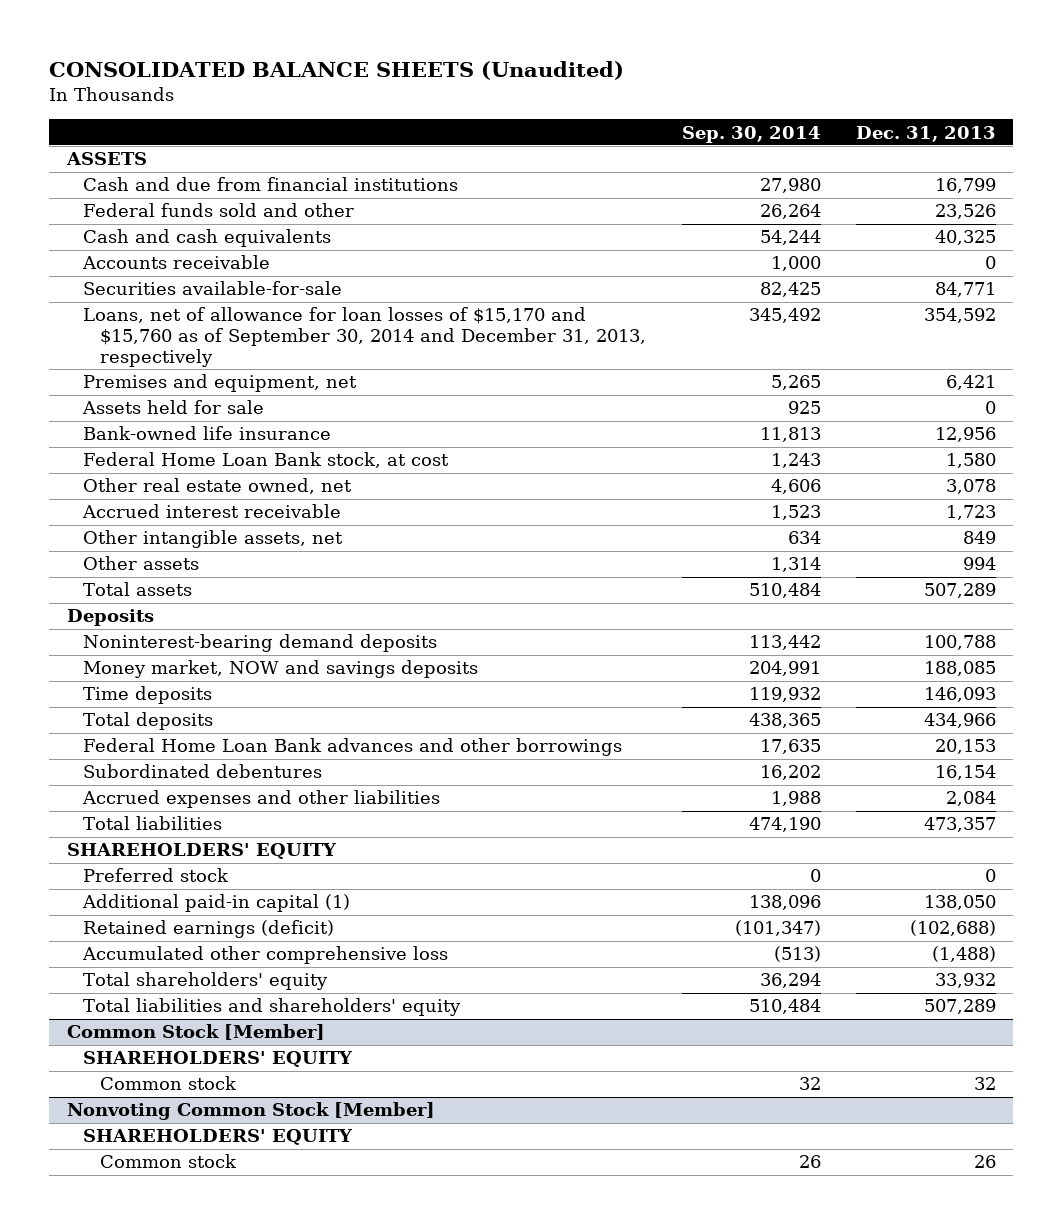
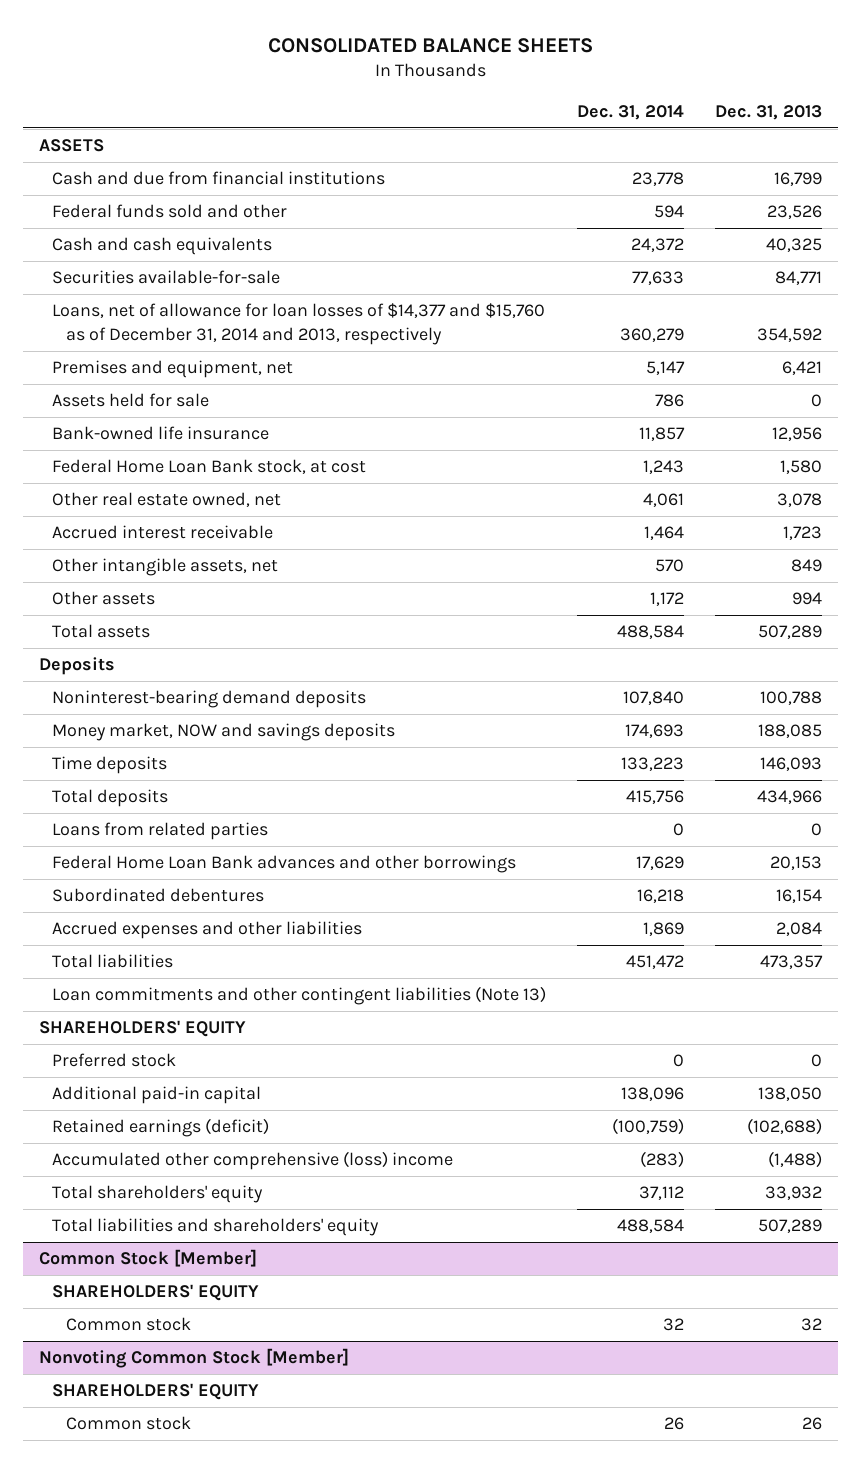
[49,61,625,81] CONSOLIDATED BALANCE SHEETS (Unaudited) -> [267,37,593,53] CONSOLIDATED BALANCE SHEETS
[681,125,821,143] Sep. 30, 2014 -> none
none -> [577,104,685,120] Dec. 31, 2014
[82,255,271,270] Accounts receivable -> none
[83,307,647,368] Loans, net of allowance for loan losses of $15,170 and $15,760 as of September 30, 2014 and December 31, 2013, respectively -> [52,303,546,345] Loans, net of allowance for loan losses of $14,377 and $15,760 as of December 31, 2014 and 2013, respectively
none -> [52,822,269,841] Loans from related parties
none -> [52,986,547,1006] Loan commitments and other contingent liabilities (Note 13)
[82,894,351,913] Additional paid-in capital (1) -> [52,1086,262,1105] Additional paid-in capital
[82,946,449,965] Accumulated other comprehensive loss -> [52,1151,454,1171] Accumulated other comprehensive (loss) income

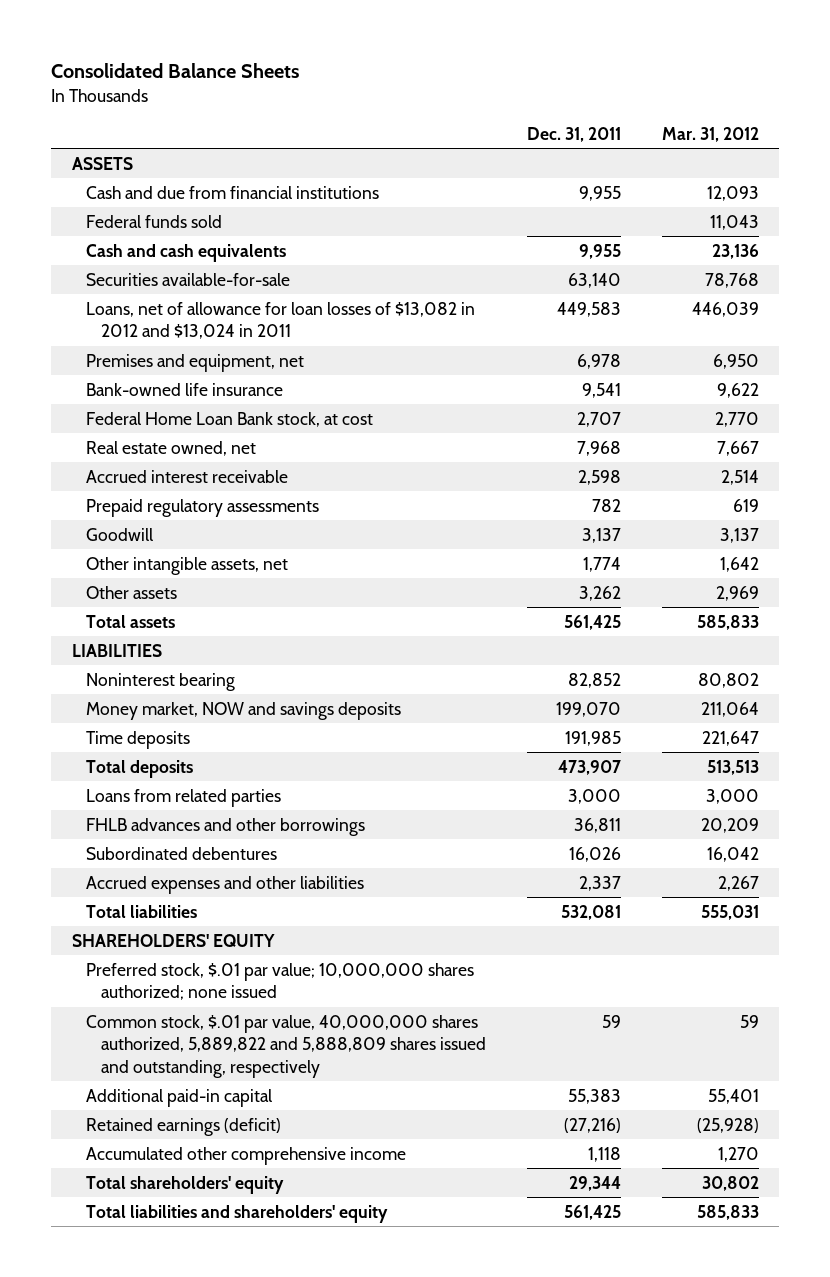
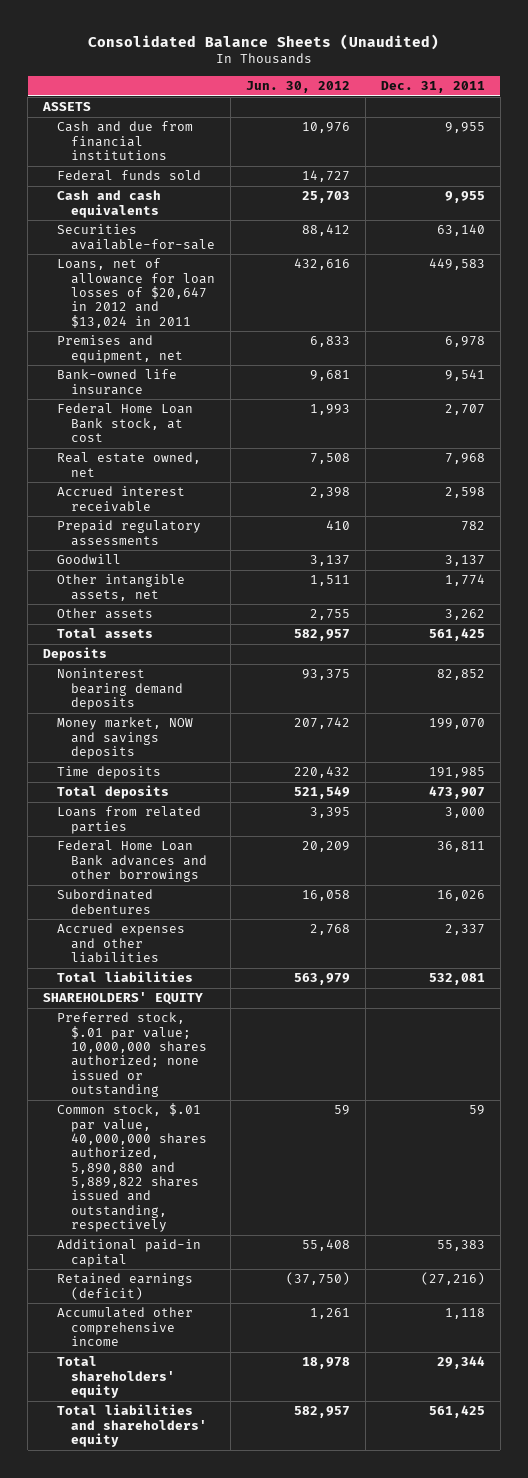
[51,63,300,79] Consolidated Balance Sheets -> [88,33,440,50] Consolidated Balance Sheets (Unaudited)
[661,126,759,142] Mar. 31, 2012 -> none
none -> [245,81,350,94] Jun. 30, 2012
[86,301,476,340] Loans, net of allowance for loan losses of $13,082 in 2012 and $13,024 in 2011 -> [57,258,215,328] Loans, net of allowance for loan losses of $20,647 in 2012 and $13,024 in 2011
[71,643,162,657] LIABILITIES -> none
none -> [43,647,108,662] Deposits
[86,672,236,691] Noninterest bearing -> [57,668,183,711] Noninterest bearing demand deposits
[86,817,366,836] FHLB advances and other borrowings -> [57,840,207,883] Federal Home Loan Bank advances and other borrowings
[86,962,475,1001] Preferred stock, $.01 par value; 10,000,000 shares authorized; none issued -> [57,1012,207,1098] Preferred stock, $.01 par value; 10,000,000 shares authorized; none issued or outstanding
[86,1014,486,1078] Common stock, $.01 par value, 40,000,000 shares authorized, 5,889,822 and 5,888,809 shares issued and outstanding, respectively -> [57,1103,207,1233] Common stock, $.01 par value, 40,000,000 shares authorized, 5,890,880 and 5,889,822 shares issued and outstanding, respectively

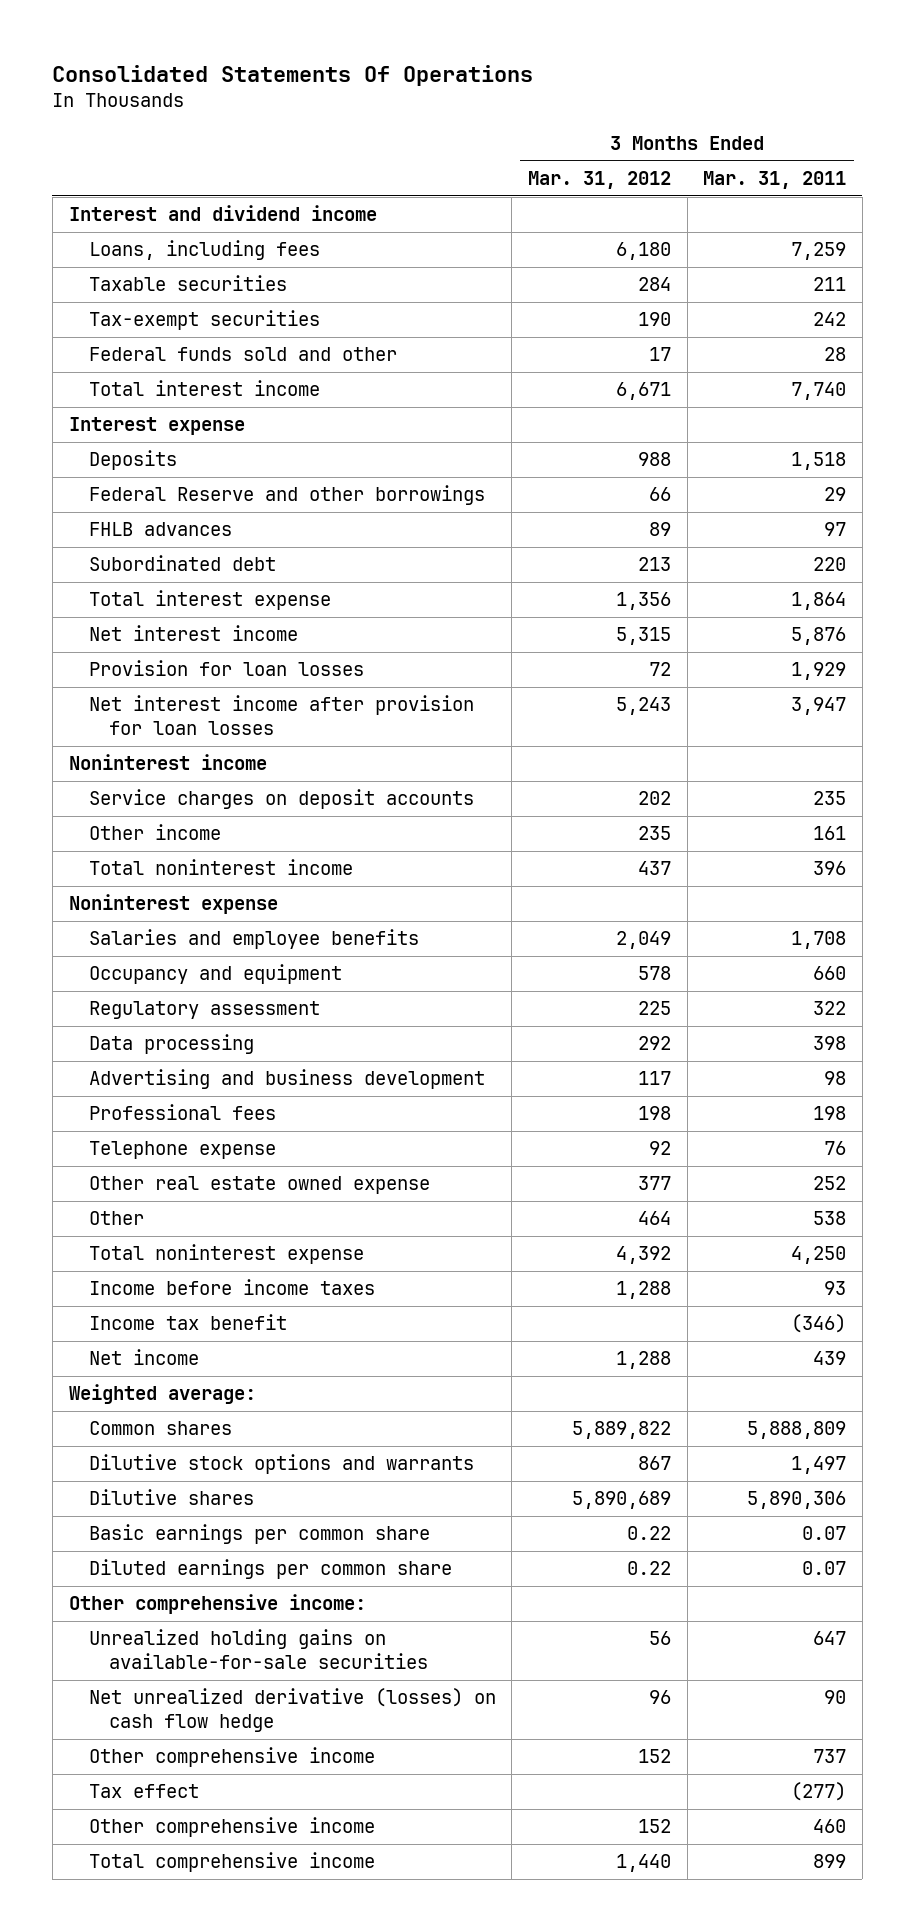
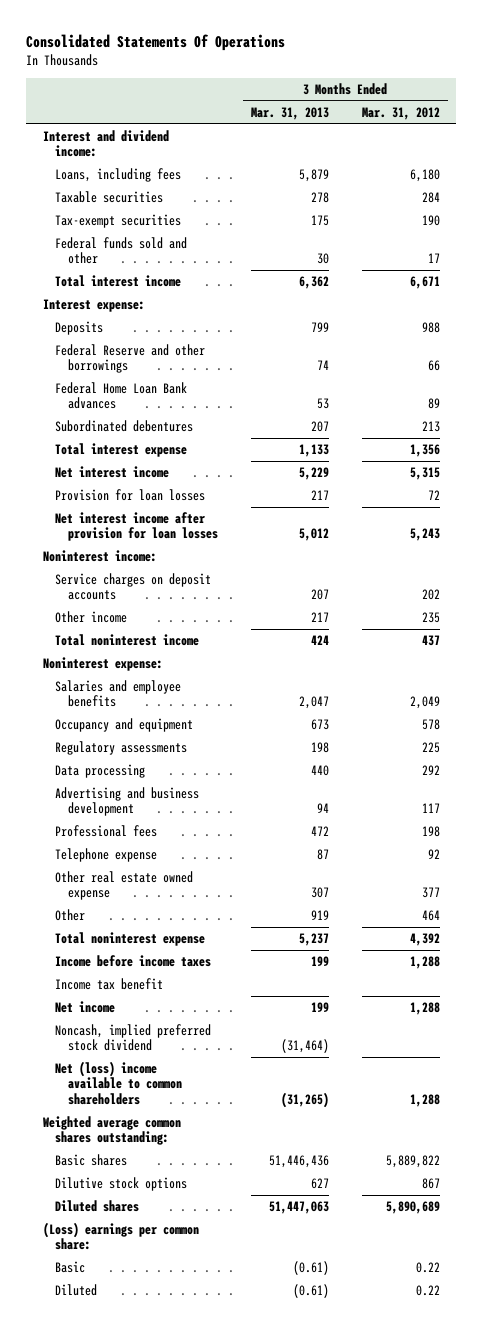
[703,170,847,189] Mar. 31, 2011 -> none
none -> [250,107,329,121] Mar. 31, 2013
[68,205,377,222] Interest and dividend income -> [42,130,169,158] Interest and dividend income:
[68,417,245,436] Interest expense -> [42,299,145,313] Interest expense:
[88,522,232,537] FHLB advances -> none
none -> [55,382,188,410] Federal Home Loan Bank advances
[88,555,276,572] Subordinated debt -> [55,420,194,433] Subordinated debentures
[68,754,267,771] Noninterest income -> [42,550,157,563] Noninterest income:
[68,894,278,915] Noninterest expense -> [42,657,163,672] Noninterest expense:
[88,1001,320,1020] Regulatory assessment -> [55,741,188,756] Regulatory assessments
[68,1594,366,1615] Other comprehensive income: -> none
[88,1629,429,1670] Unrealized holding gains on available-for-sale securities -> none
[88,1688,496,1733] Net unrealized derivative (losses) on cash flow hedge -> none
[88,1747,375,1768] Other comprehensive income -> none
[88,1784,199,1799] Tax effect -> none
[88,1817,375,1838] Other comprehensive income -> none
[88,1852,375,1873] Total comprehensive income -> none
none -> [55,1024,212,1052] Noncash, implied preferred stock dividend
none -> [55,1061,182,1105] Net (loss) income available to common shareholders
[68,1384,256,1405] Weighted average: -> [42,1116,181,1146] Weighted average common shares outstanding:
[88,1421,232,1436] Common shares -> [55,1154,128,1167] Basic shares
[88,1454,474,1475] Dilutive stock options and warrants -> [55,1177,188,1192] Dilutive stock options
[88,1489,254,1506] Dilutive shares -> [55,1200,140,1213] Diluted shares
none -> [42,1222,199,1251] (Loss) earnings per common share:
[88,1524,430,1545] Basic earnings per common share -> [55,1261,86,1274] Basic
[88,1559,452,1580] Diluted earnings per common share -> [55,1284,98,1297] Diluted

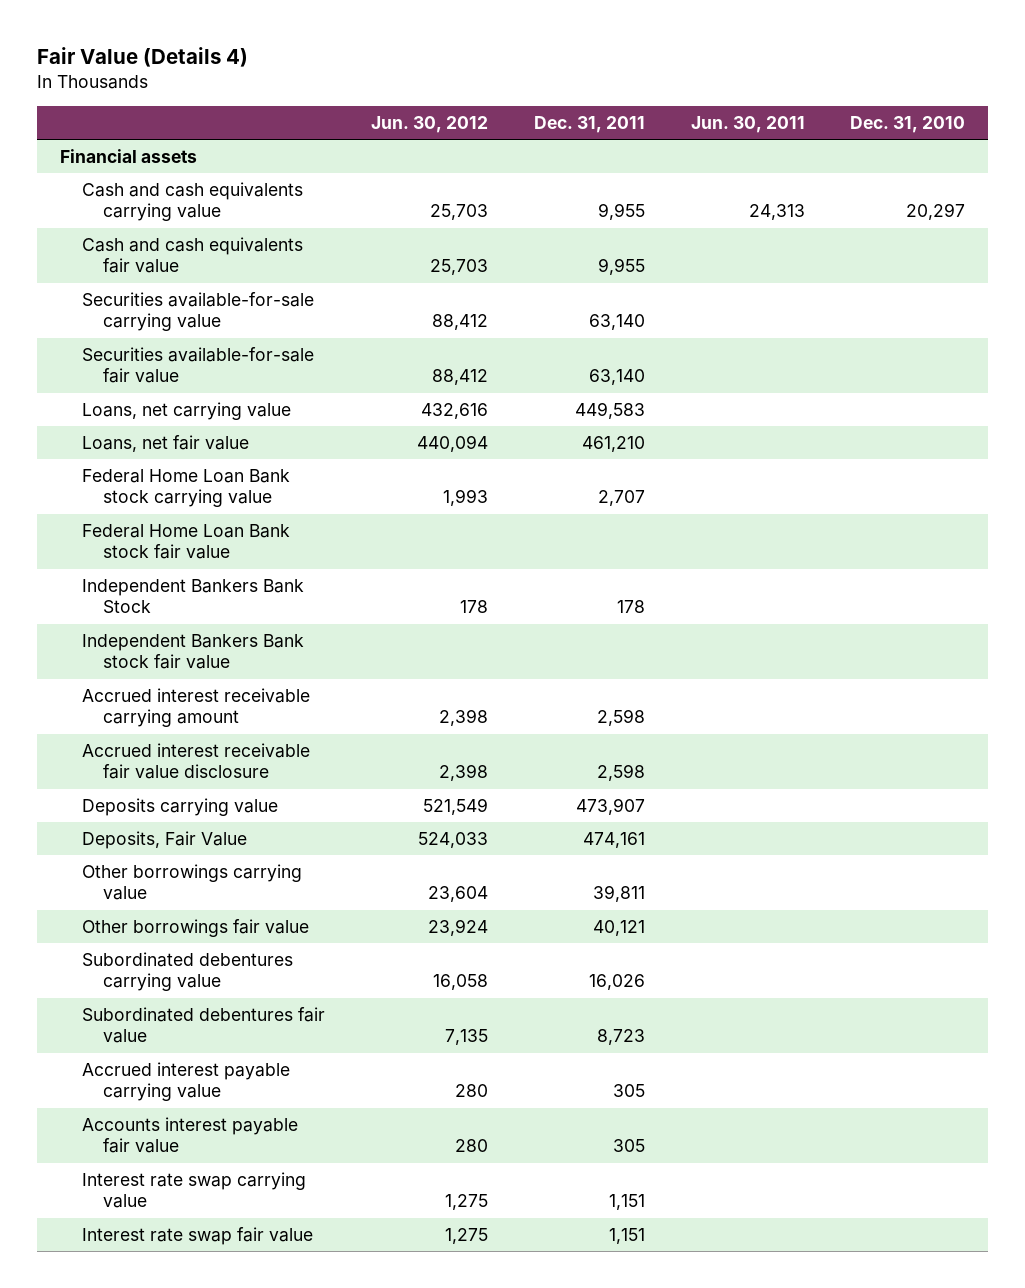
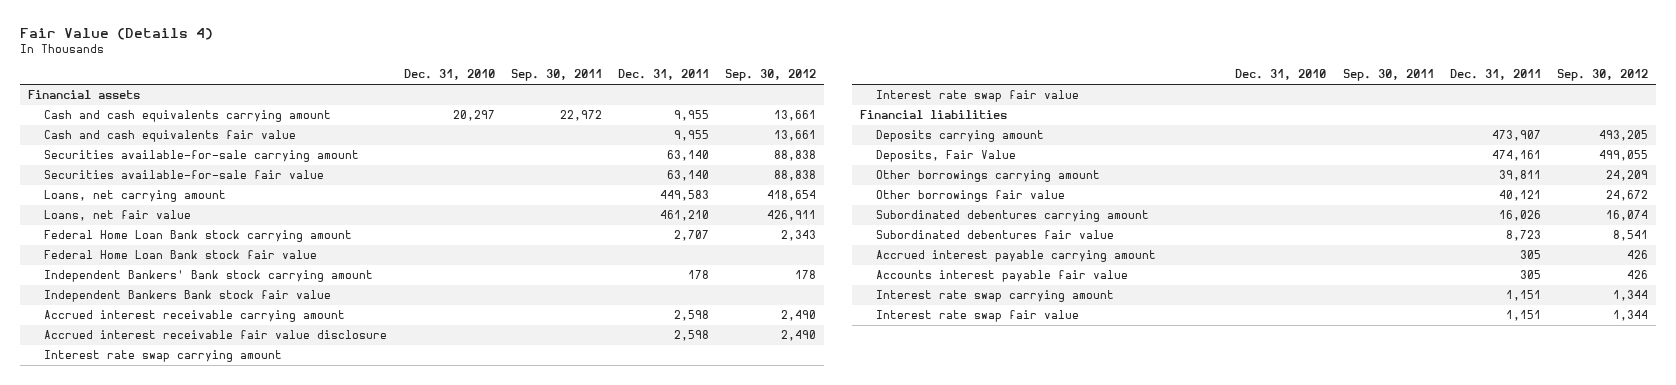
[370,116,488,134] Jun. 30, 2012 -> none
[690,116,805,134] Jun. 30, 2011 -> none
none -> [510,69,602,82] Sep. 30, 2011
none -> [725,69,817,82] Sep. 30, 2012
[81,182,303,222] Cash and cash equivalents carrying value -> [44,110,332,123] Cash and cash equivalents carrying amount
[81,292,314,332] Securities available-for-sale carrying value -> [44,150,360,163] Securities available-for-sale carrying amount
[81,402,291,421] Loans, net carrying value -> [44,190,227,203] Loans, net carrying amount
[81,469,290,508] Federal Home Loan Bank stock carrying value -> [44,230,353,243] Federal Home Loan Bank stock carrying amount
[81,579,304,614] Independent Bankers Bank Stock -> [44,270,374,283] Independent Bankers' Bank stock carrying amount
none -> [44,350,283,363] Interest rate swap carrying amount
none -> [876,90,1080,103] Interest rate swap fair value
none -> [860,110,1008,120] Financial liabilities
[81,798,278,817] Deposits carrying value -> [876,130,1045,143] Deposits carrying amount
[81,864,302,901] Other borrowings carrying value -> [876,170,1101,183] Other borrowings carrying amount
[81,952,293,992] Subordinated debentures carrying value -> [876,210,1150,223] Subordinated debentures carrying amount
[81,1062,290,1102] Accrued interest payable carrying value -> [876,250,1157,263] Accrued interest payable carrying amount
[81,1172,306,1209] Interest rate swap carrying value -> [876,290,1115,303] Interest rate swap carrying amount

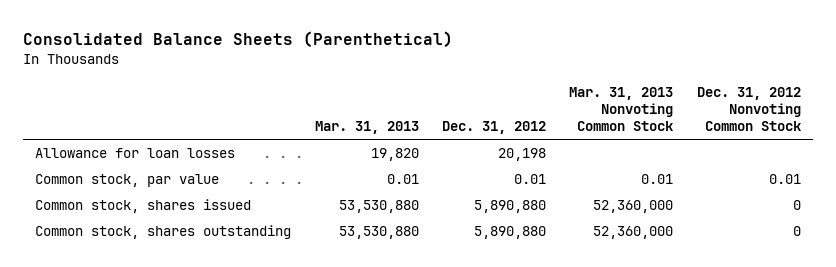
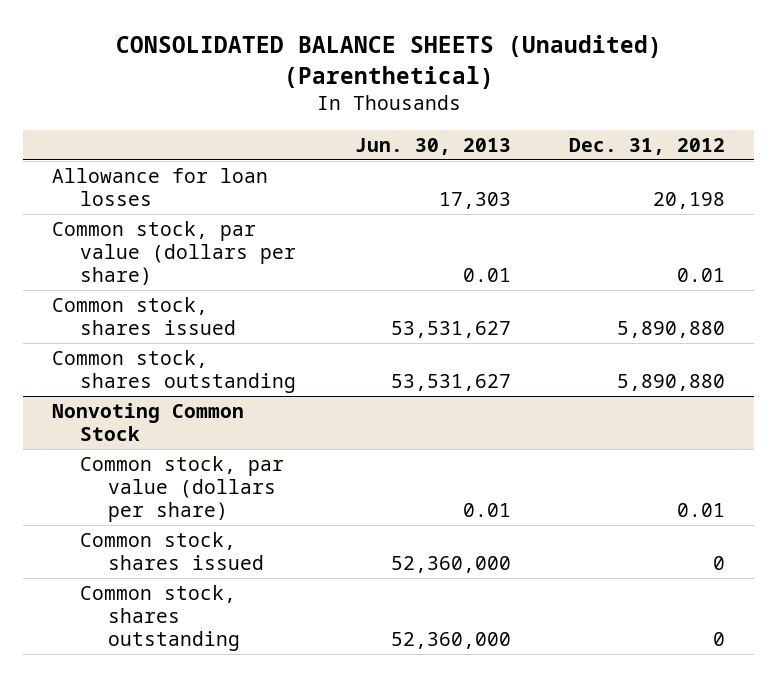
[23,31,454,48] Consolidated Balance Sheets (Parenthetical) -> [115,35,662,89] CONSOLIDATED BALANCE SHEETS (Unaudited) (Parenthetical)
[314,121,419,135] Mar. 31, 2013 -> none
[569,86,674,132] Mar. 31, 2013 Nonvoting Common Stock -> none
[696,86,801,132] Dec. 31, 2012 Nonvoting Common Stock -> none
none -> [354,137,511,155] Jun. 30, 2013
[35,174,220,188] Common stock, par value -> [52,221,296,285] Common stock, par value (dollars per share)
none -> [52,403,245,441] Nonvoting Common Stock
none -> [79,456,284,522] Common stock, par value (dollars per share)
none -> [79,532,264,570] Common stock, shares issued
none -> [79,585,240,651] Common stock, shares outstanding

